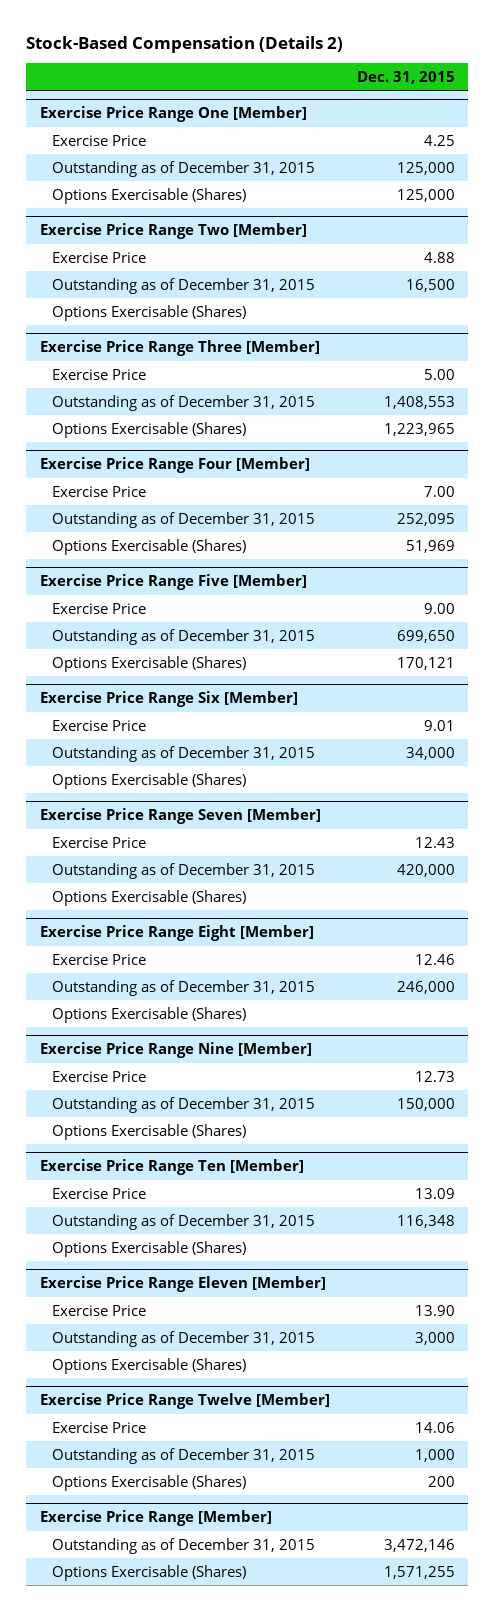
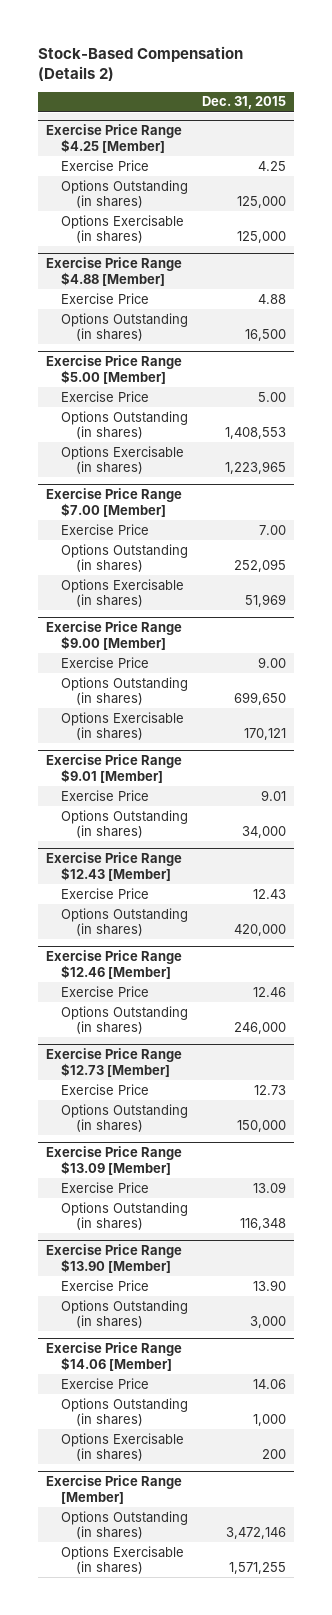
[39,106,307,123] Exercise Price Range One [Member] -> [45,124,182,153] Exercise Price Range $4.25 [Member]
[52,160,316,177] Outstanding as of December 31, 2015 -> [60,179,188,208] Options Outstanding (in shares)
[52,187,247,204] Options Exercisable (Shares) -> [60,214,184,243] Options Exercisable (in shares)
[39,223,307,240] Exercise Price Range Two [Member] -> [45,257,182,286] Exercise Price Range $4.88 [Member]
[52,304,247,321] Options Exercisable (Shares) -> none
[52,277,316,294] Outstanding as of December 31, 2015 -> [60,312,188,341] Options Outstanding (in shares)
[39,340,320,357] Exercise Price Range Three [Member] -> [45,355,182,384] Exercise Price Range $5.00 [Member]
[52,394,316,411] Outstanding as of December 31, 2015 -> [60,410,188,439] Options Outstanding (in shares)
[52,421,247,438] Options Exercisable (Shares) -> [60,445,184,474] Options Exercisable (in shares)
[39,457,310,474] Exercise Price Range Four [Member] -> [45,488,182,517] Exercise Price Range $7.00 [Member]
[52,511,316,528] Outstanding as of December 31, 2015 -> [60,543,188,572] Options Outstanding (in shares)
[52,538,247,555] Options Exercisable (Shares) -> [60,578,184,607] Options Exercisable (in shares)
[39,574,307,591] Exercise Price Range Five [Member] -> [45,621,182,650] Exercise Price Range $9.00 [Member]
[52,628,316,645] Outstanding as of December 31, 2015 -> [60,676,188,705] Options Outstanding (in shares)
[52,655,247,672] Options Exercisable (Shares) -> [60,711,184,740] Options Exercisable (in shares)
[39,691,298,708] Exercise Price Range Six [Member] -> [45,754,182,783] Exercise Price Range $9.01 [Member]
[52,772,247,789] Options Exercisable (Shares) -> none
[52,745,316,762] Outstanding as of December 31, 2015 -> [60,809,188,838] Options Outstanding (in shares)
[39,808,321,825] Exercise Price Range Seven [Member] -> [45,852,182,881] Exercise Price Range $12.43 [Member]
[52,889,247,906] Options Exercisable (Shares) -> none
[52,862,316,879] Outstanding as of December 31, 2015 -> [60,907,188,936] Options Outstanding (in shares)
[39,925,314,942] Exercise Price Range Eight [Member] -> [45,950,182,979] Exercise Price Range $12.46 [Member]
[52,1006,247,1023] Options Exercisable (Shares) -> none
[52,979,316,996] Outstanding as of December 31, 2015 -> [60,1005,188,1034] Options Outstanding (in shares)
[39,1042,312,1059] Exercise Price Range Nine [Member] -> [45,1048,182,1077] Exercise Price Range $12.73 [Member]
[52,1123,247,1140] Options Exercisable (Shares) -> none
[52,1096,316,1113] Outstanding as of December 31, 2015 -> [60,1103,188,1132] Options Outstanding (in shares)
[39,1159,304,1176] Exercise Price Range Ten [Member] -> [45,1146,182,1175] Exercise Price Range $13.09 [Member]
[52,1240,247,1257] Options Exercisable (Shares) -> none
[52,1213,316,1230] Outstanding as of December 31, 2015 -> [60,1201,188,1230] Options Outstanding (in shares)
[39,1276,326,1293] Exercise Price Range Eleven [Member] -> [45,1244,182,1273] Exercise Price Range $13.90 [Member]
[52,1357,247,1374] Options Exercisable (Shares) -> none
[52,1330,316,1347] Outstanding as of December 31, 2015 -> [60,1299,188,1328] Options Outstanding (in shares)
[39,1393,330,1410] Exercise Price Range Twelve [Member] -> [45,1342,182,1371] Exercise Price Range $14.06 [Member]
[52,1447,316,1464] Outstanding as of December 31, 2015 -> [60,1397,188,1426] Options Outstanding (in shares)
[52,1474,247,1491] Options Exercisable (Shares) -> [60,1432,184,1461] Options Exercisable (in shares)
[52,1537,316,1554] Outstanding as of December 31, 2015 -> [60,1510,188,1539] Options Outstanding (in shares)
[52,1564,247,1581] Options Exercisable (Shares) -> [60,1545,184,1574] Options Exercisable (in shares)

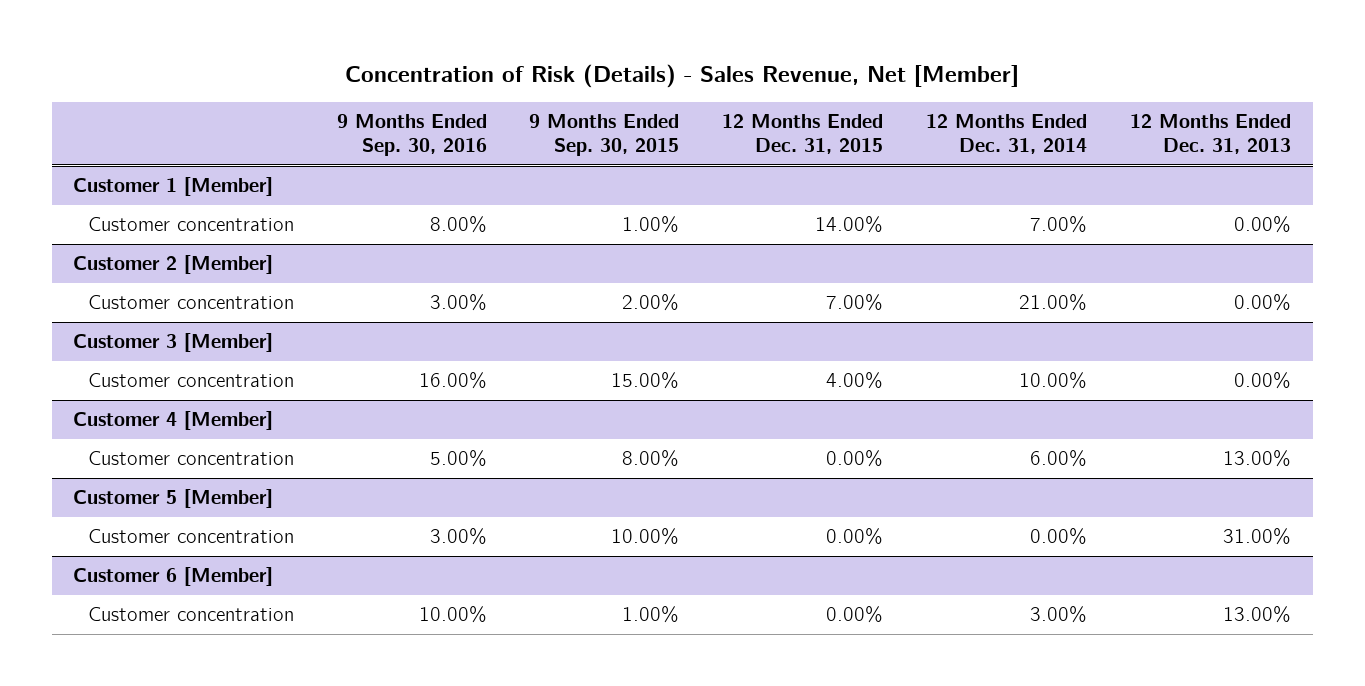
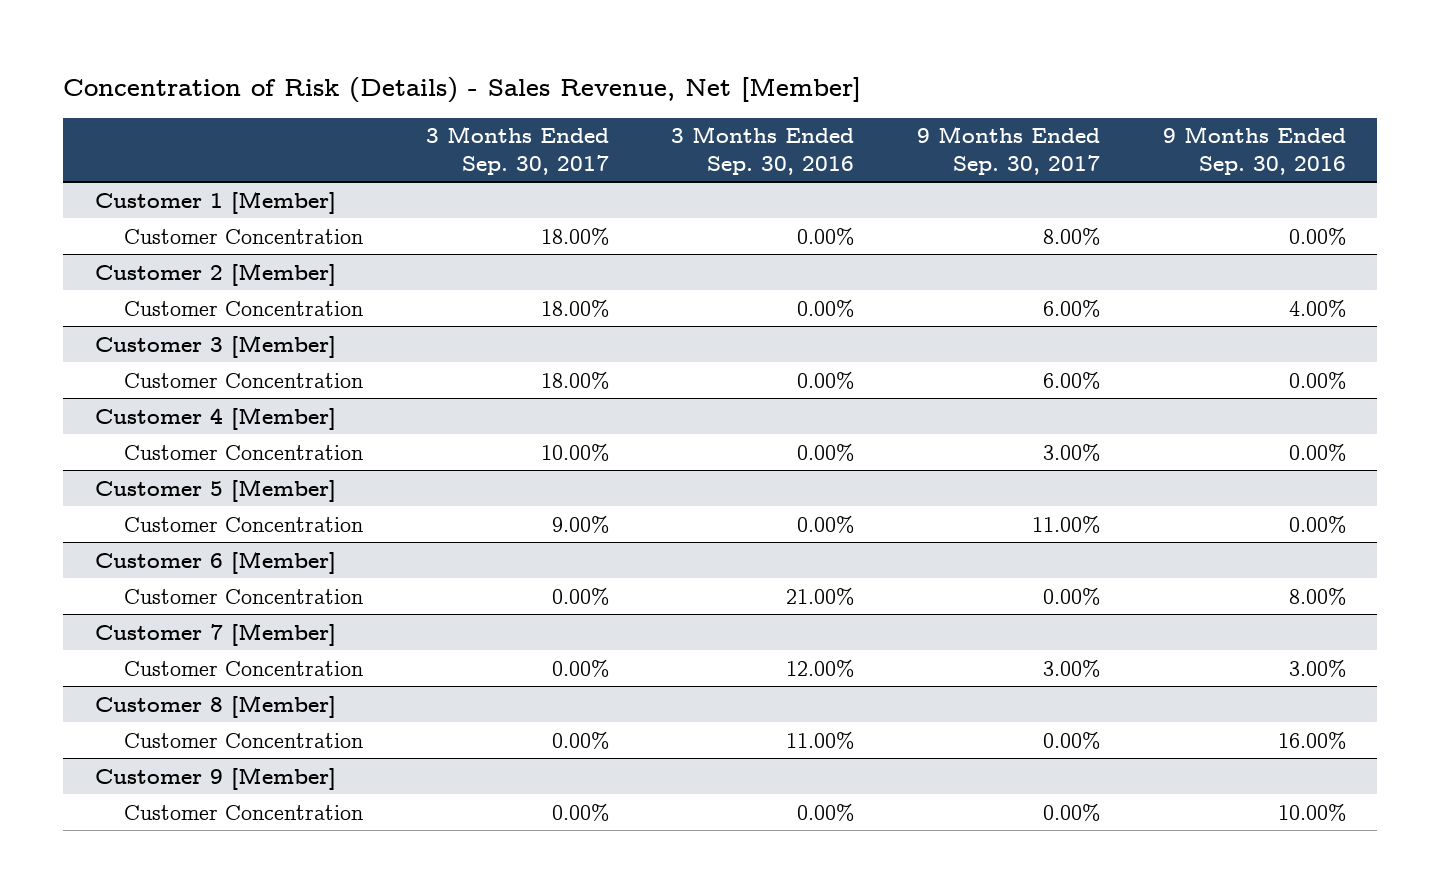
[529,114,680,157] 9 Months Ended Sep. 30, 2015 -> none
[722,114,884,155] 12 Months Ended Dec. 31, 2015 -> none
[926,114,1088,155] 12 Months Ended Dec. 31, 2014 -> none
[1130,114,1292,155] 12 Months Ended Dec. 31, 2013 -> none
none -> [425,126,609,175] 3 Months Ended Sep. 30, 2017
none -> [671,126,855,175] 3 Months Ended Sep. 30, 2016
none -> [917,126,1101,175] 9 Months Ended Sep. 30, 2017
[87,217,294,232] Customer concentration -> [124,228,364,244] Customer Concentration
[429,216,487,234] 8.00% -> [1288,226,1346,245] 0.00%
[87,295,294,310] Customer concentration -> [124,300,364,316] Customer Concentration
[429,294,487,312] 3.00% -> [1288,298,1346,317] 4.00%
[87,373,294,388] Customer concentration -> [124,372,364,388] Customer Concentration
[418,372,487,390] 16.00% -> [1288,370,1346,389] 0.00%
[87,451,294,466] Customer concentration -> [124,444,364,460] Customer Concentration
[429,450,487,468] 5.00% -> [1288,442,1346,461] 0.00%
[87,529,294,544] Customer concentration -> [124,516,364,532] Customer Concentration
[429,528,487,546] 3.00% -> [1288,514,1346,533] 0.00%
[87,607,294,622] Customer concentration -> [124,588,364,604] Customer Concentration
[418,606,487,624] 10.00% -> [1288,586,1346,605] 8.00%
none -> [94,622,336,646] Customer 7 [Member]
none -> [124,660,364,676] Customer Concentration
none -> [94,694,336,718] Customer 8 [Member]
none -> [124,732,364,748] Customer Concentration
none -> [94,766,336,790] Customer 9 [Member]
none -> [124,804,364,820] Customer Concentration

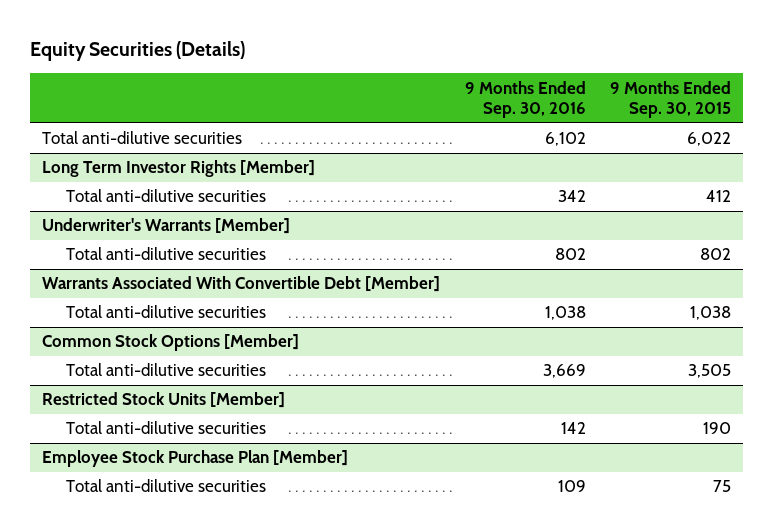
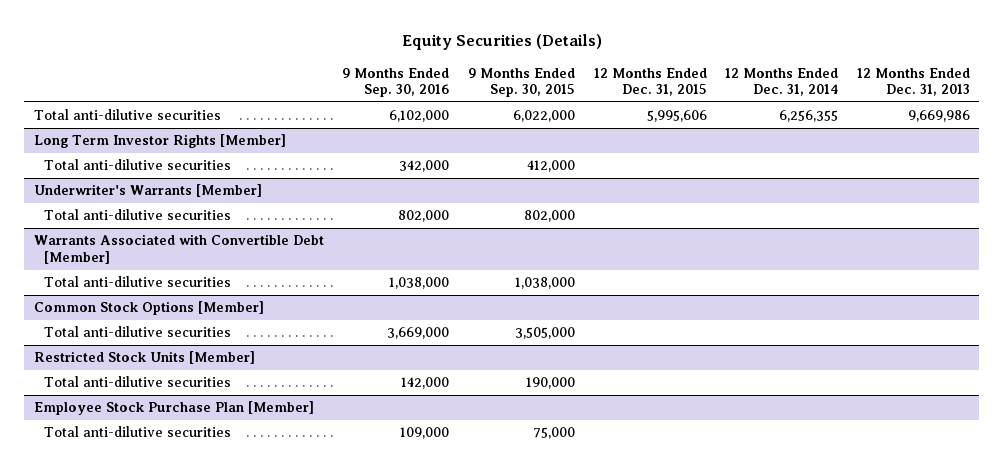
none -> [593,67,707,97] 12 Months Ended Dec. 31, 2015
none -> [725,67,839,97] 12 Months Ended Dec. 31, 2014
none -> [857,67,971,97] 12 Months Ended Dec. 31, 2013
[544,132,586,147] 6,102 -> [389,110,450,123] 6,102,000
[686,132,731,147] 6,022 -> [513,110,576,123] 6,022,000
[557,190,586,203] 342 -> [399,160,450,173] 342,000
[705,190,731,203] 412 -> [527,160,576,173] 412,000
[554,248,586,261] 802 -> [398,210,450,223] 802,000
[699,248,731,261] 802 -> [524,210,576,223] 802,000
[42,276,441,293] Warrants Associated With Convertible Debt [Member] -> [33,234,324,264] Warrants Associated with Convertible Debt [Member]
[544,306,586,321] 1,038 -> [389,277,450,290] 1,038,000
[689,306,731,321] 1,038 -> [515,277,576,290] 1,038,000
[542,364,586,379] 3,669 -> [387,327,450,340] 3,669,000
[687,364,731,379] 3,505 -> [515,327,576,340] 3,505,000
[560,422,586,435] 142 -> [401,377,450,390] 142,000
[702,422,731,435] 190 -> [526,377,576,390] 190,000
[557,480,586,493] 109 -> [400,427,450,440] 109,000
[712,480,731,493] 75 -> [533,427,576,440] 75,000

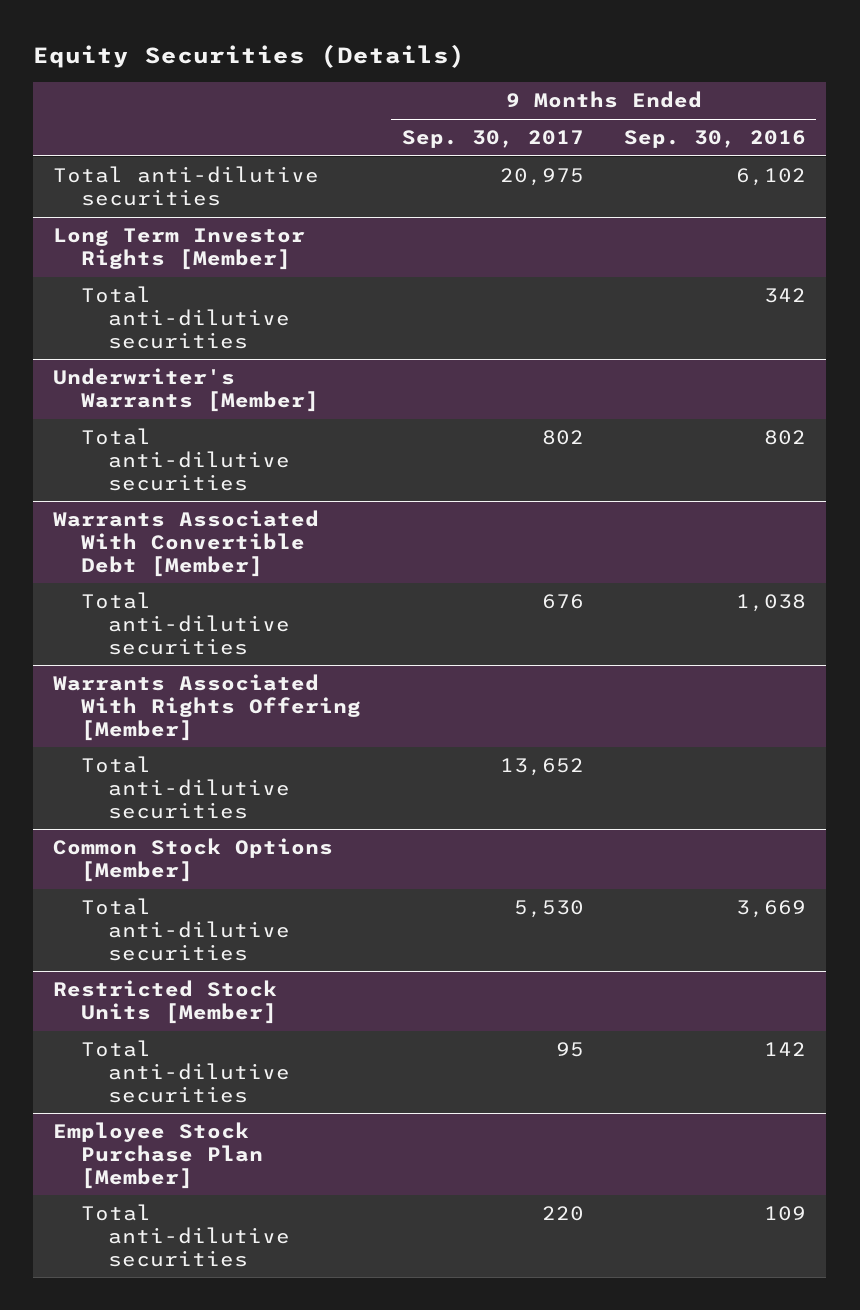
[468,67,576,98] 9 Months Ended Sep. 30, 2015 -> none
[593,67,707,97] 12 Months Ended Dec. 31, 2015 -> none
[725,67,839,97] 12 Months Ended Dec. 31, 2014 -> none
[857,67,971,97] 12 Months Ended Dec. 31, 2013 -> none
none -> [401,130,584,149] Sep. 30, 2017
[389,110,450,123] 6,102,000 -> [736,168,807,187] 6,102
[399,160,450,173] 342,000 -> [764,288,807,304] 342
[398,210,450,223] 802,000 -> [764,430,807,446] 802
[33,234,324,264] Warrants Associated with Convertible Debt [Member] -> [53,510,320,577] Warrants Associated With Convertible Debt [Member]
[389,277,450,290] 1,038,000 -> [736,594,807,613] 1,038
none -> [53,674,361,741] Warrants Associated With Rights Offering [Member]
none -> [80,756,291,819] Total anti-dilutive securities
[387,327,450,340] 3,669,000 -> [736,900,807,919] 3,669
[401,377,450,390] 142,000 -> [764,1042,807,1057] 142
[400,427,450,440] 109,000 -> [764,1206,807,1222] 109

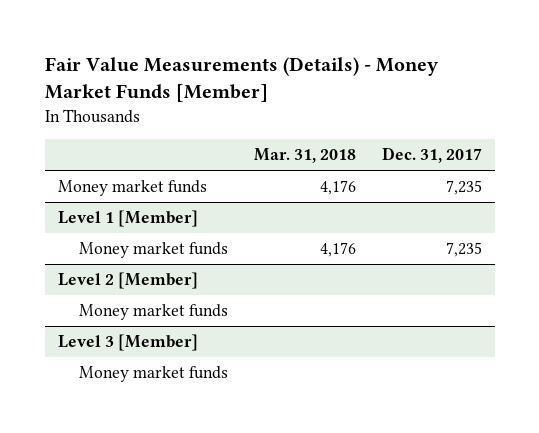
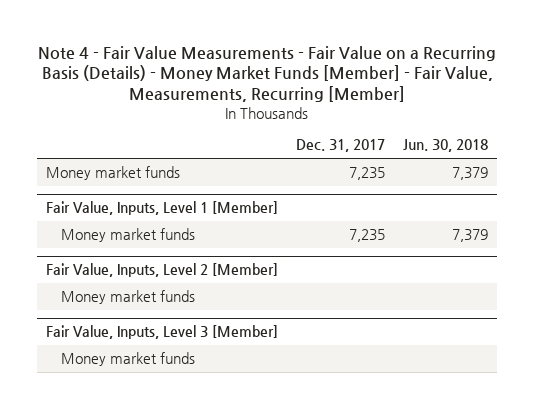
[44,57,439,103] Fair Value Measurements (Details) - Money Market Funds [Member] -> [37,45,496,103] Note 4 - Fair Value Measurements - Fair Value on a Recurring Basis (Details) - Money Market Funds [Member] - Fair Value, Measurements, Recurring [Member]
[253,148,356,164] Mar. 31, 2018 -> none
none -> [403,139,489,153] Jun. 30, 2018
[57,210,198,228] Level 1 [Member] -> [45,201,278,216] Fair Value, Inputs, Level 1 [Member]
[57,272,198,290] Level 2 [Member] -> [45,263,278,278] Fair Value, Inputs, Level 2 [Member]
[57,334,198,352] Level 3 [Member] -> [45,325,278,340] Fair Value, Inputs, Level 3 [Member]

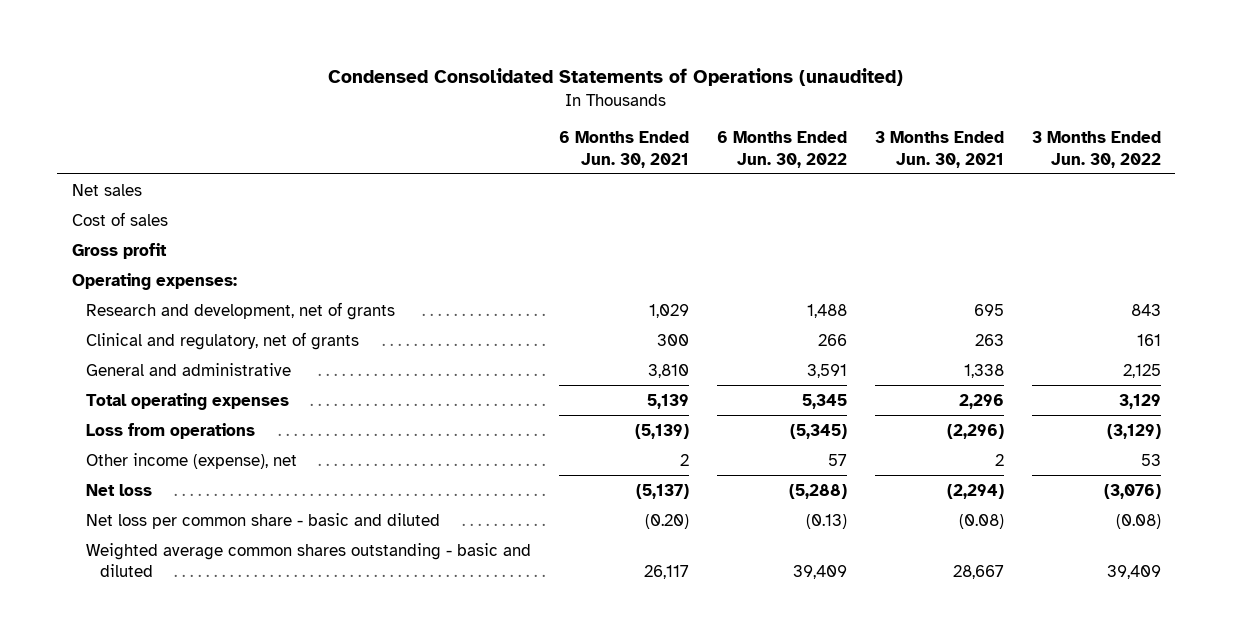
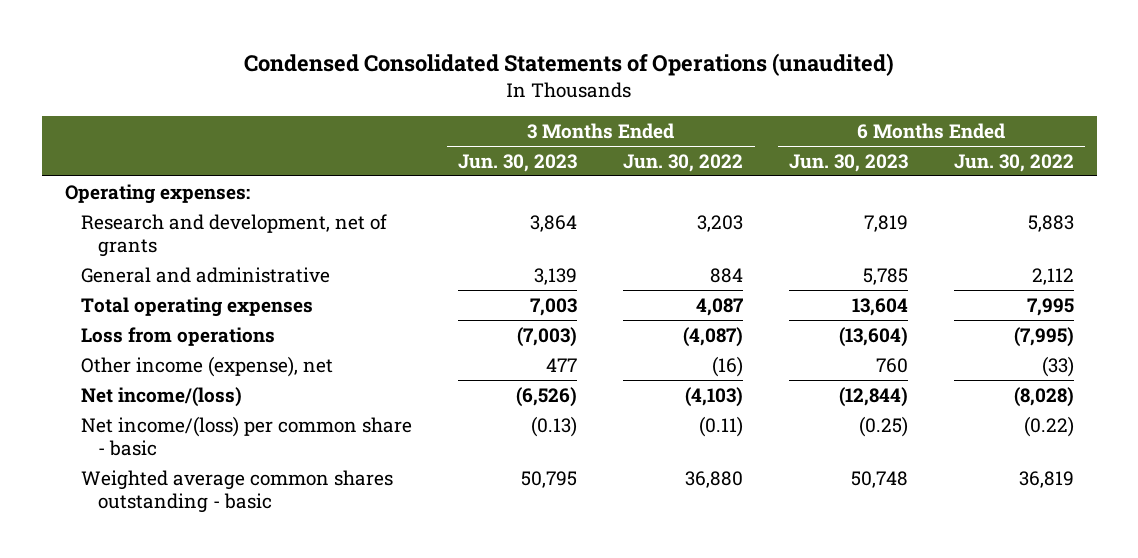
[558,131,689,168] 6 Months Ended Jun. 30, 2021 -> none
[875,131,1005,168] 3 Months Ended Jun. 30, 2021 -> none
none -> [458,153,578,172] Jun. 30, 2023
none -> [789,153,909,172] Jun. 30, 2023
[71,183,142,196] Net sales -> none
[71,211,168,226] Cost of sales -> none
[71,242,167,259] Gross profit -> none
[85,331,359,350] Clinical and regulatory, net of grants -> none
[807,303,848,318] 1,488 -> [1027,214,1074,232] 5,883
[1131,303,1162,316] 843 -> [697,214,744,232] 3,203
[807,363,848,378] 3,591 -> [1031,267,1074,285] 2,112
[1123,363,1162,378] 2,125 -> [710,267,744,283] 884
[802,393,848,409] 5,345 -> [1026,297,1074,316] 7,995
[1119,393,1162,409] 3,129 -> [696,297,744,316] 4,087
[790,423,848,439] (5,345) -> [1013,326,1074,347] (7,995)
[1107,423,1162,439] (3,129) -> [683,326,744,347] (4,087)
[828,453,848,466] 57 -> [1041,355,1074,377] (33)
[1141,453,1162,466] 53 -> [712,355,744,377] (16)
[85,483,152,496] Net loss -> [81,386,243,407] Net income/(loss)
[789,483,848,499] (5,288) -> [1013,386,1074,407] (8,028)
[1104,483,1162,499] (3,076) -> [685,386,744,407] (4,103)
[85,512,440,529] Net loss per common share - basic and diluted -> [81,415,413,457] Net income/(loss) per common share - basic
[806,513,848,529] (0.13) -> [1023,415,1074,437] (0.22)
[1116,513,1162,529] (0.08) -> [699,415,744,437] (0.11)
[85,542,531,578] Weighted average common shares outstanding - basic and diluted -> [81,469,394,514] Weighted average common shares outstanding - basic
[793,565,848,580] 39,409 -> [1018,470,1074,488] 36,819
[1107,565,1162,580] 39,409 -> [685,470,744,488] 36,880

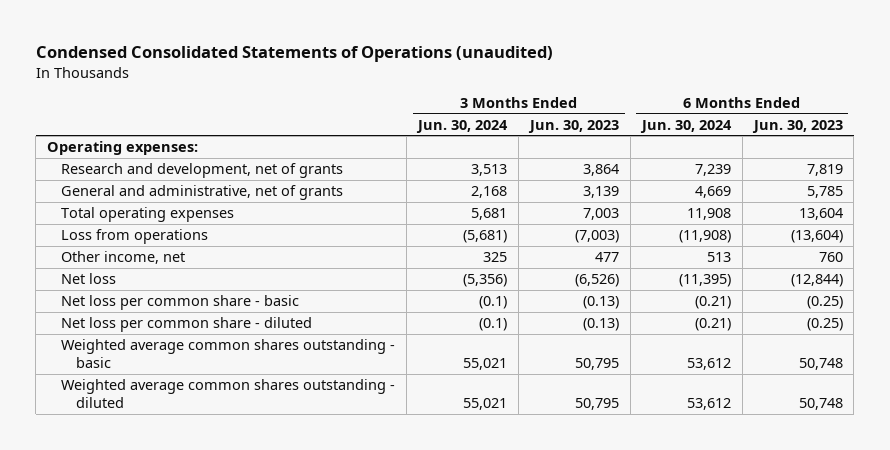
[623,153,744,172] Jun. 30, 2022 -> none
[953,153,1074,172] Jun. 30, 2022 -> none
none -> [416,119,509,133] Jun. 30, 2024
none -> [639,119,732,133] Jun. 30, 2024
[81,266,331,283] General and administrative -> [61,184,344,200] General and administrative, net of grants
[81,355,334,377] Other income (expense), net -> [61,250,186,264] Other income, net
[81,386,243,407] Net income/(loss) -> [61,272,117,284] Net loss
[81,415,413,457] Net income/(loss) per common share - basic -> [61,294,300,310] Net loss per common share - basic
none -> [61,316,313,332] Net loss per common share - diluted
none -> [61,378,396,409] Weighted average common shares outstanding - diluted

